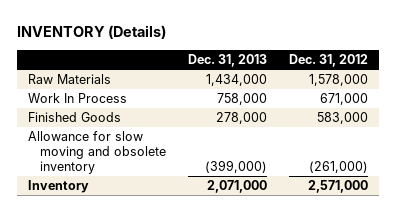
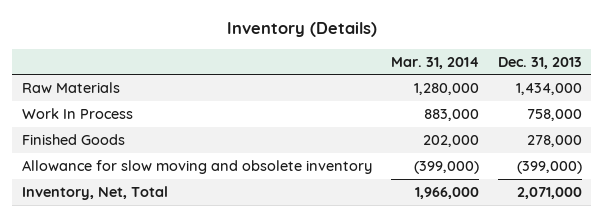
[17,25,167,40] INVENTORY (Details) -> [226,22,377,38] Inventory (Details)
[288,54,368,68] Dec. 31, 2012 -> none
none -> [390,56,479,69] Mar. 31, 2014
[28,180,90,194] Inventory -> [21,185,168,200] Inventory, Net, Total

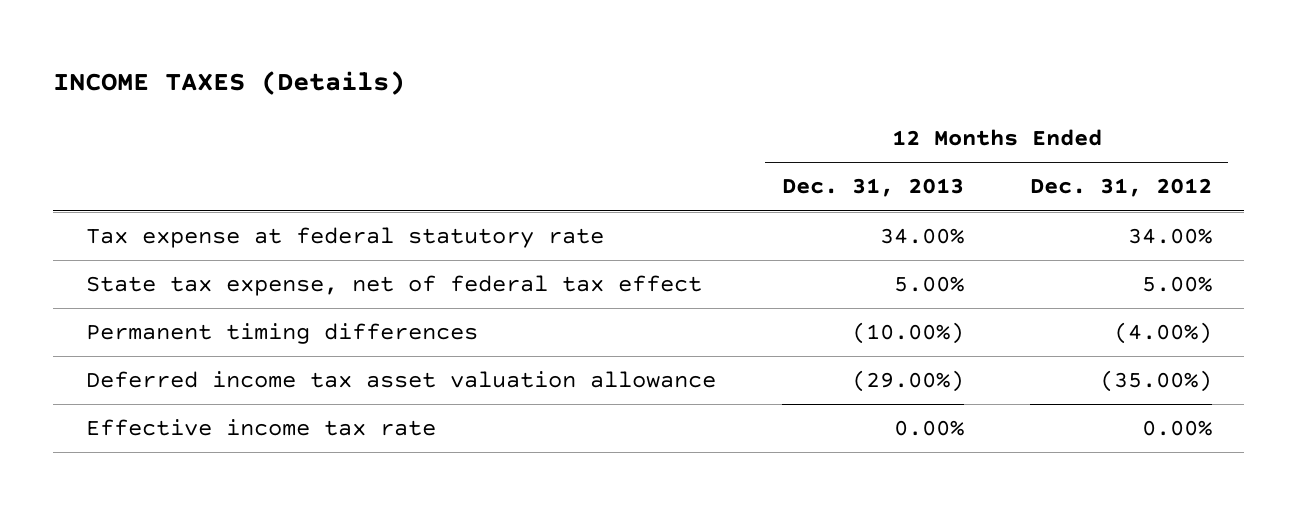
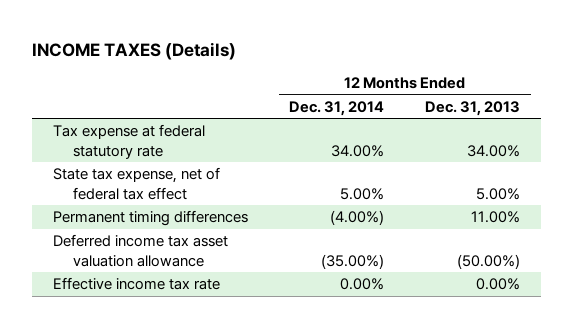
[1029,178,1212,198] Dec. 31, 2012 -> none
none -> [289,100,385,116] Dec. 31, 2014
[851,322,964,345] (10.00%) -> [471,211,521,224] 11.00%
[851,370,964,393] (29.00%) -> [457,253,521,269] (50.00%)

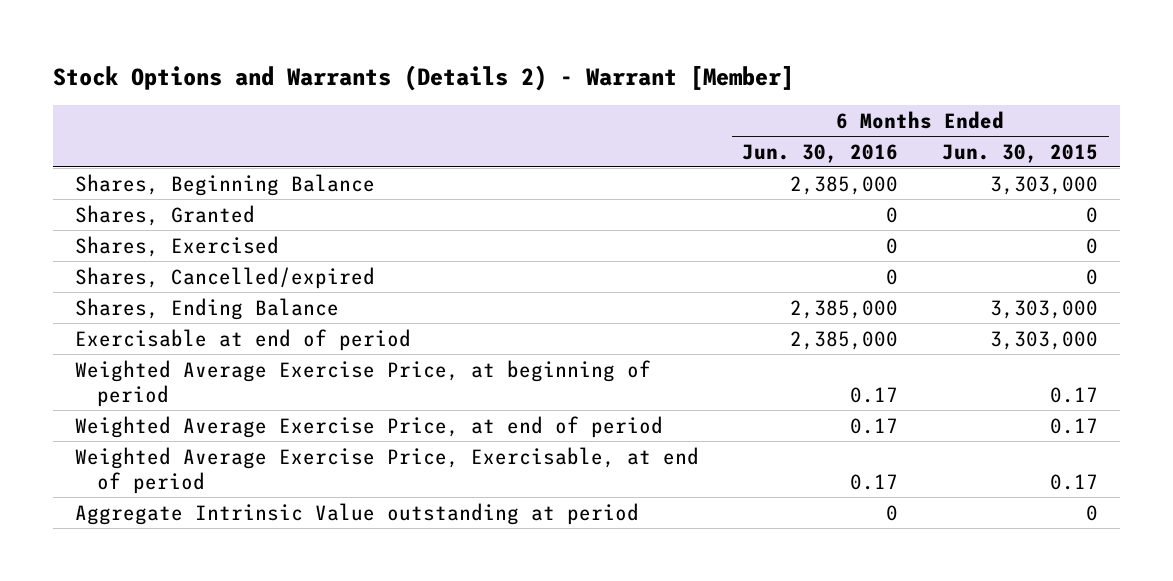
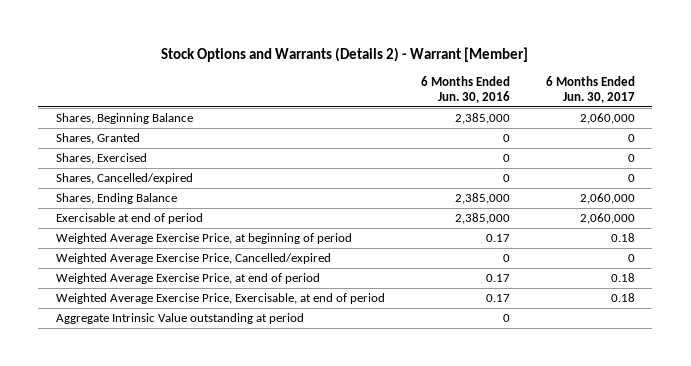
[942,143,1099,163] Jun. 30, 2015 -> none
none -> [545,75,635,104] 6 Months Ended Jun. 30, 2017
none -> [56,253,332,265] Weighted Average Exercise Price, Cancelled/expired

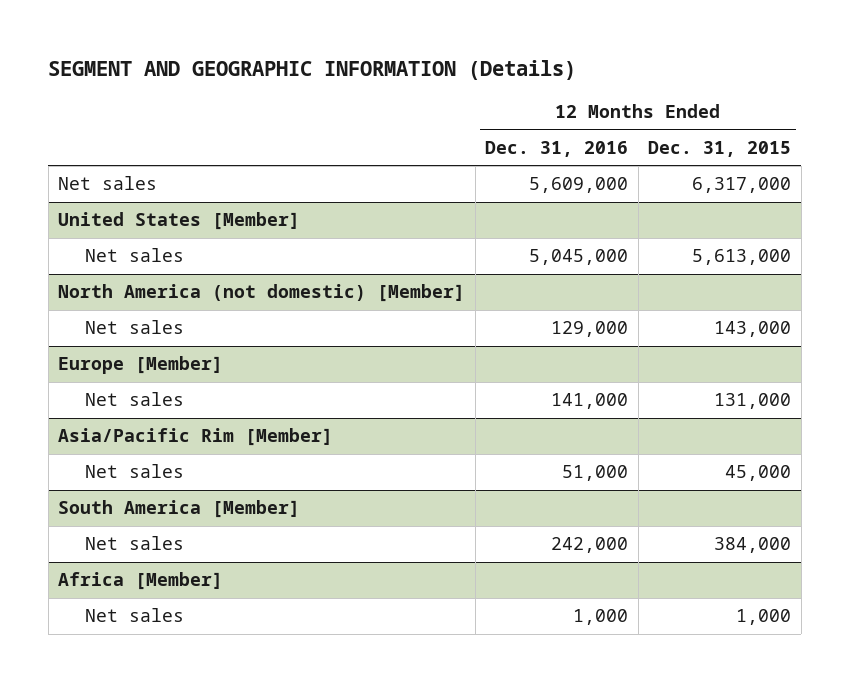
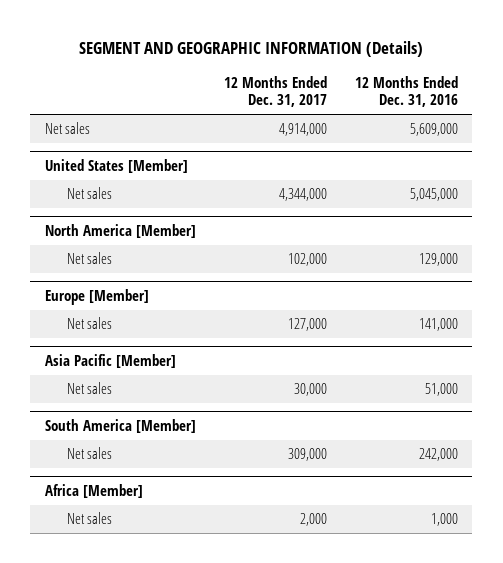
[648,140,792,157] Dec. 31, 2015 -> none
none -> [223,75,327,108] 12 Months Ended Dec. 31, 2017
[58,284,466,303] North America (not domestic) [Member] -> [44,224,196,239] North America [Member]
[58,428,334,447] Asia/Pacific Rim [Member] -> [44,354,176,369] Asia Pacific [Member]

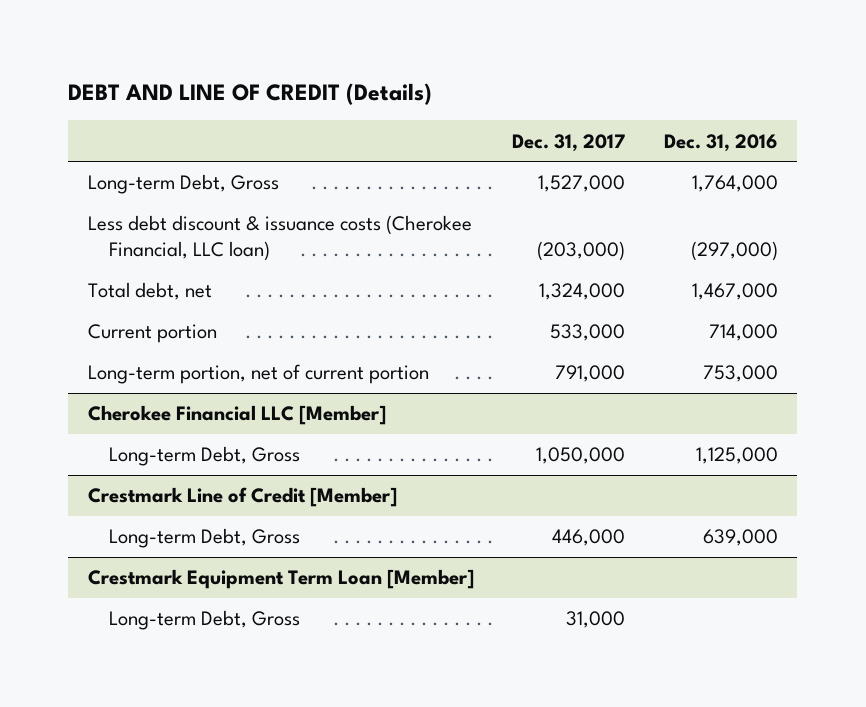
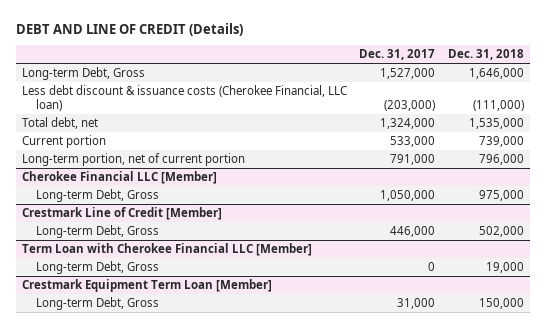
[663,133,778,152] Dec. 31, 2016 -> none
none -> [447,49,524,61] Dec. 31, 2018
none -> [21,243,312,257] Term Loan with Cherokee Financial LLC [Member]
none -> [35,261,159,275] Long-term Debt, Gross

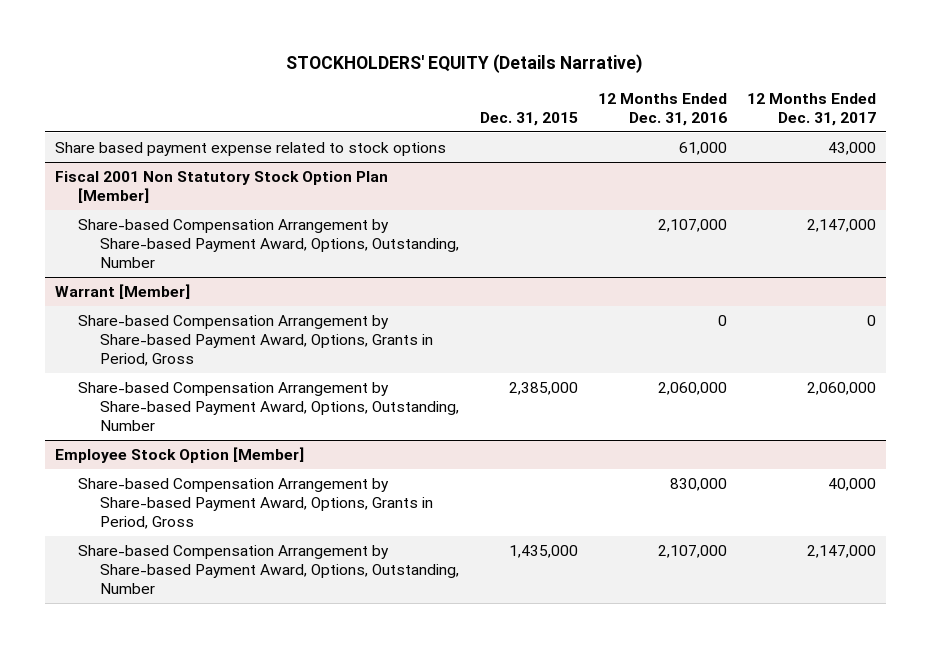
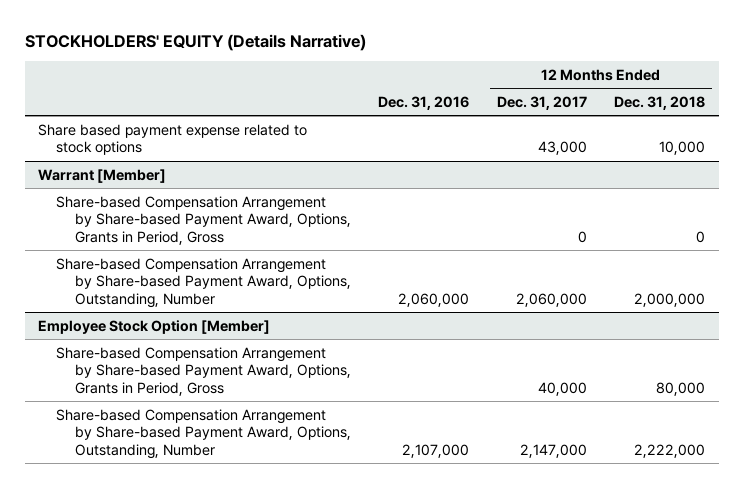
[479,111,578,126] Dec. 31, 2015 -> none
[597,92,727,126] 12 Months Ended Dec. 31, 2016 -> none
none -> [378,95,470,110] Dec. 31, 2016
none -> [614,95,706,110] Dec. 31, 2018
[54,170,388,203] Fiscal 2001 Non Statutory Stock Option Plan [Member] -> none
[77,218,460,269] Share-based Compensation Arrangement by Share-based Payment Award, Options, Outstanding, Number -> none

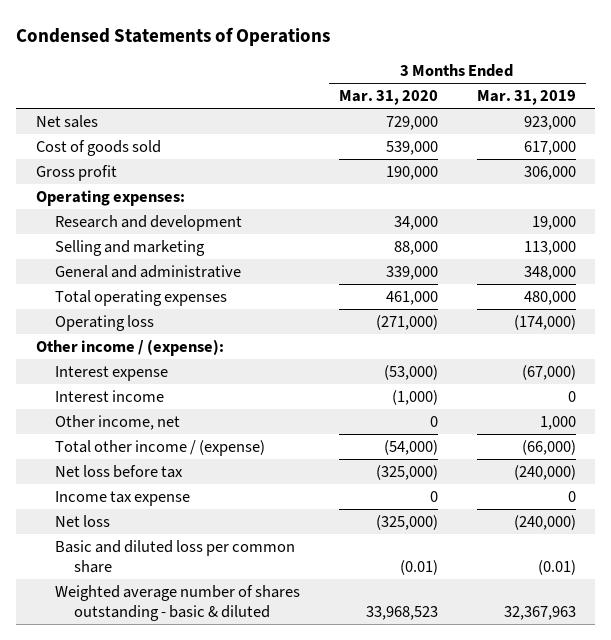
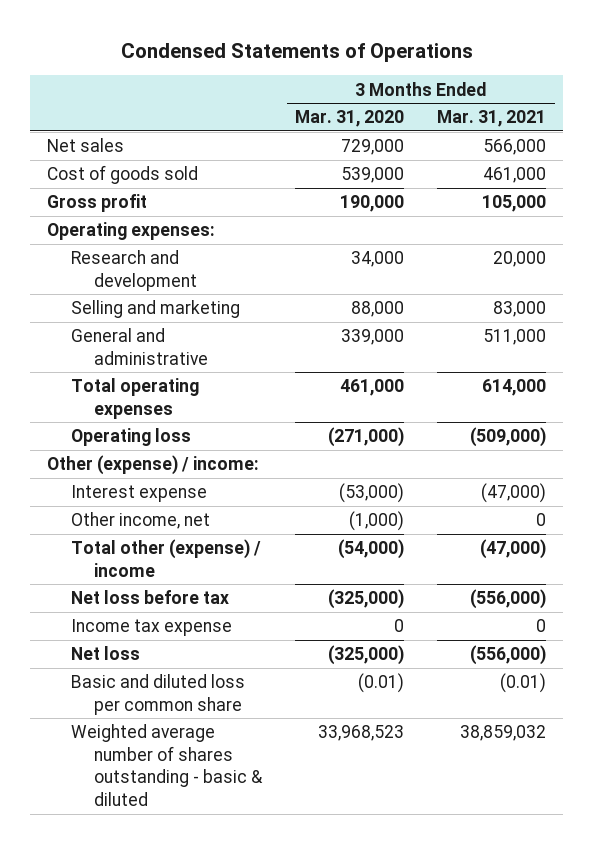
[476,90,576,106] Mar. 31, 2019 -> none
none -> [437,110,547,128] Mar. 31, 2021
[35,338,224,356] Other income / (expense): -> [46,455,259,476] Other (expense) / income:
[55,389,165,402] Interest income -> none
[429,415,438,427] 0 -> [349,511,405,532] (1,000)
[55,439,266,456] Total other income / (expense) -> [70,539,261,577] Total other (expense) / income

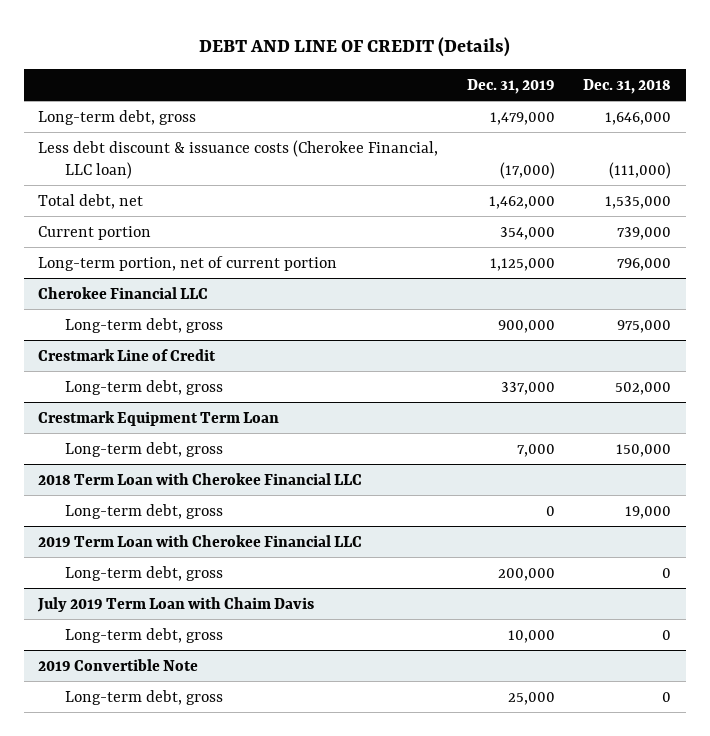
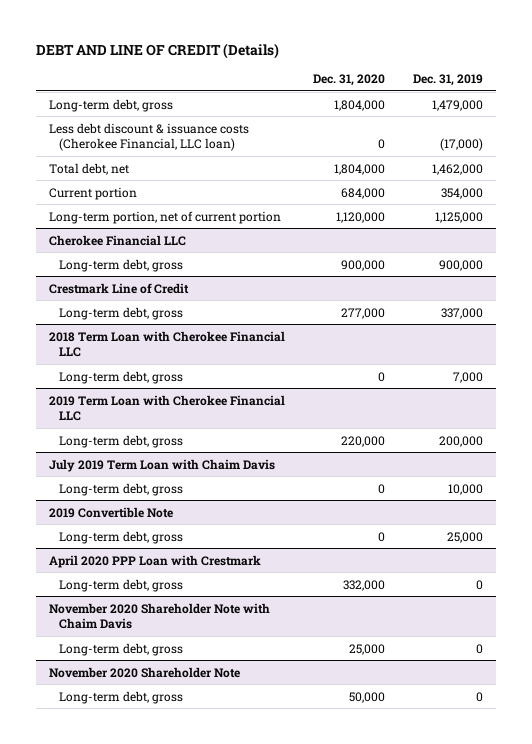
[583,78,672,94] Dec. 31, 2018 -> none
none -> [312,74,385,87] Dec. 31, 2020
[38,410,280,426] Crestmark Equipment Term Loan -> none
[65,441,224,457] Long-term debt, gross -> none
[545,505,555,516] 0 -> [452,371,483,383] 7,000
none -> [49,554,262,568] April 2020 PPP Loan with Crestmark
none -> [58,578,183,592] Long-term debt, gross
none -> [49,602,271,629] November 2020 Shareholder Note with Chaim Davis
none -> [58,642,183,656] Long-term debt, gross
none -> [49,666,241,678] November 2020 Shareholder Note
none -> [58,690,183,704] Long-term debt, gross

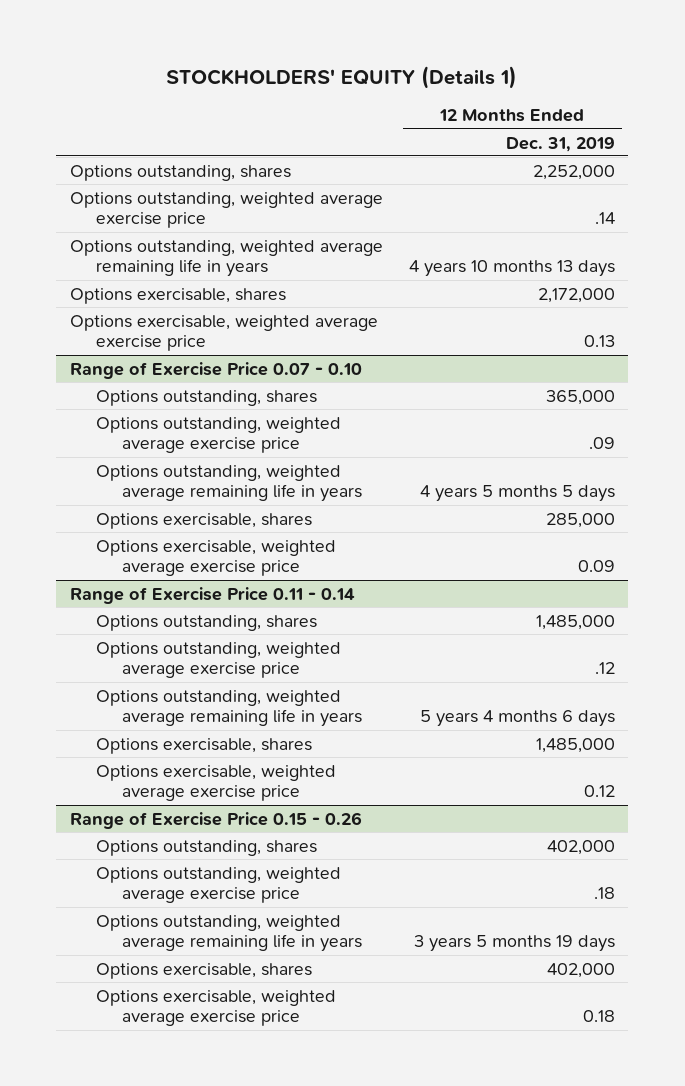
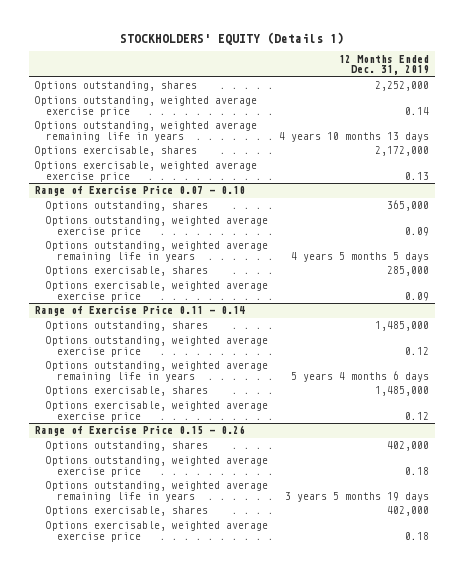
[595,212,616,225] .14 -> [405,106,430,115] 0.14
[589,437,616,450] .09 -> [405,226,430,236] 0.09
[595,662,616,675] .12 -> [405,346,430,355] 0.12
[594,887,616,900] .18 -> [405,466,430,475] 0.18

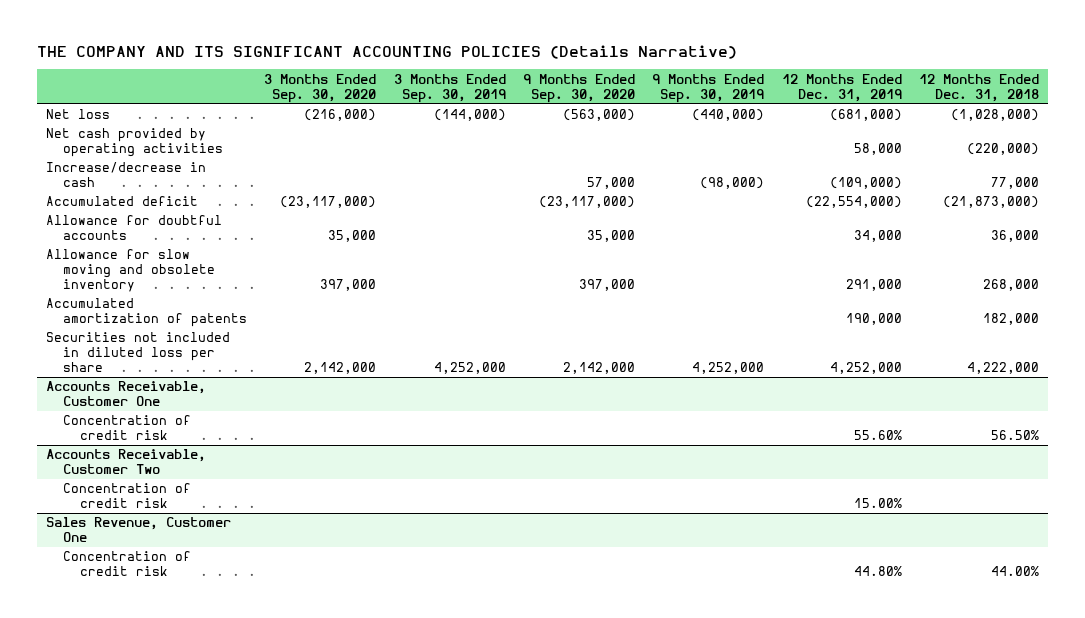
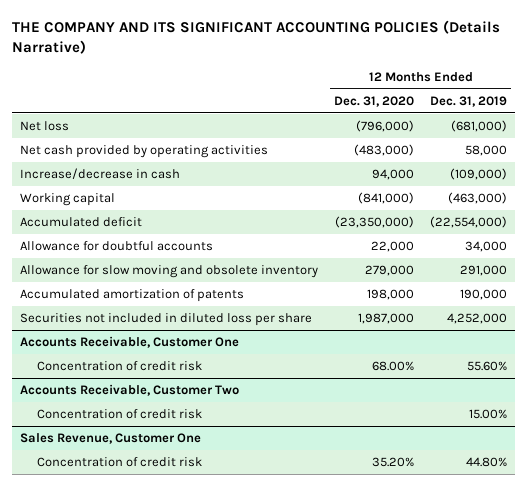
[264,73,377,103] 3 Months Ended Sep. 30, 2020 -> none
[393,73,506,103] 3 Months Ended Sep. 30, 2019 -> none
[522,73,635,103] 9 Months Ended Sep. 30, 2020 -> none
[652,73,765,103] 9 Months Ended Sep. 30, 2019 -> none
[918,73,1039,102] 12 Months Ended Dec. 31, 2018 -> none
none -> [334,95,415,107] Dec. 31, 2020
none -> [20,192,116,206] Working capital

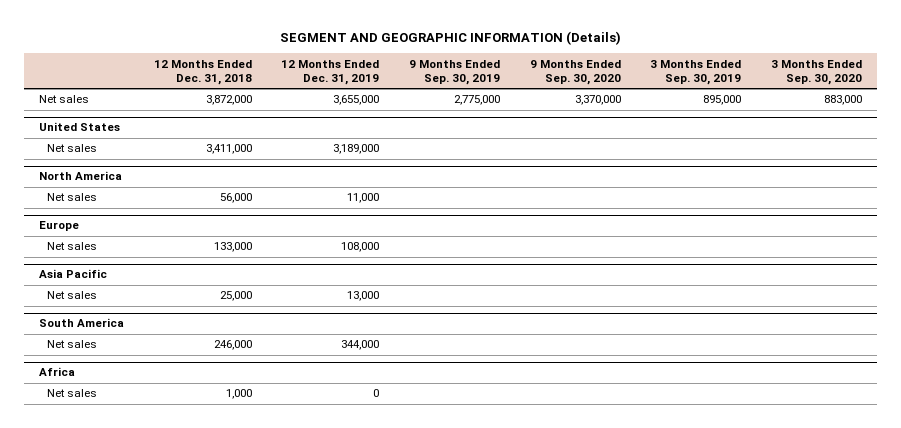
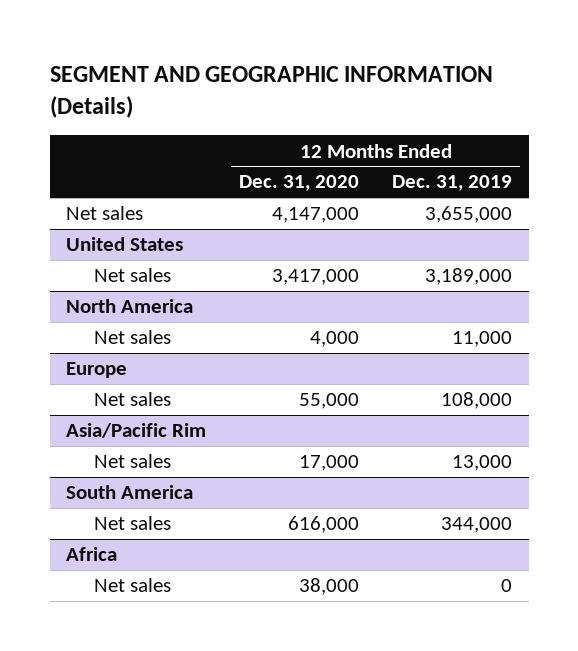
[153,59,252,85] 12 Months Ended Dec. 31, 2018 -> none
[409,59,501,85] 9 Months Ended Sep. 30, 2019 -> none
[529,59,621,85] 9 Months Ended Sep. 30, 2020 -> none
[650,59,742,85] 3 Months Ended Sep. 30, 2019 -> none
[771,59,863,85] 3 Months Ended Sep. 30, 2020 -> none
none -> [239,175,360,192] Dec. 31, 2020
[38,269,107,279] Asia Pacific -> [66,423,207,439] Asia/Pacific Rim

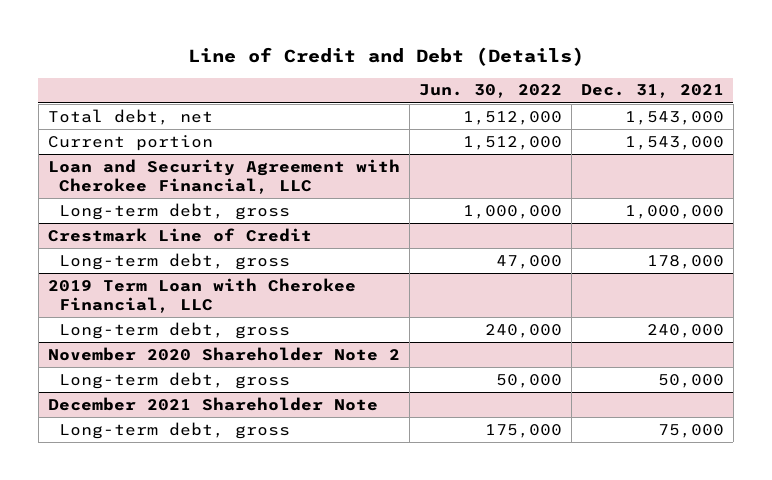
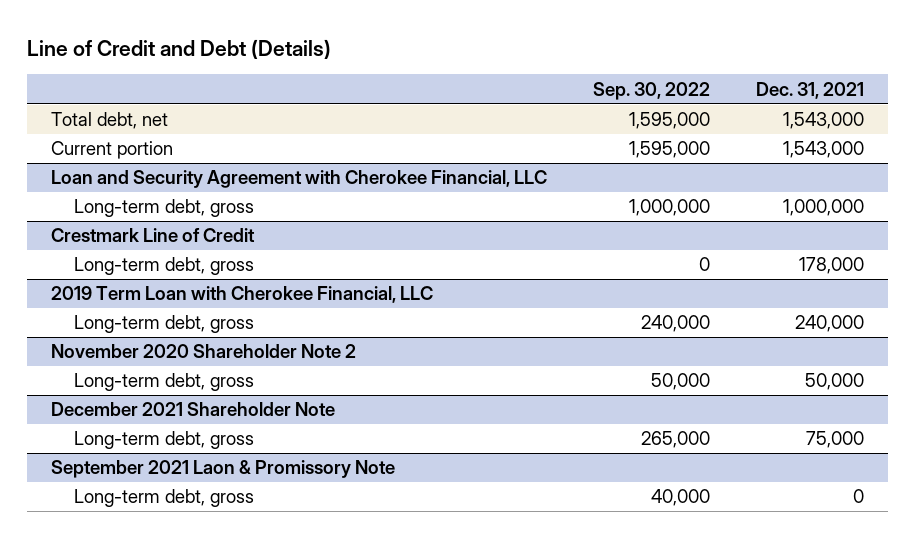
[418,84,562,99] Jun. 30, 2022 -> none
none -> [592,81,710,100] Sep. 30, 2022
none -> [50,460,395,479] September 2021 Laon & Promissory Note
none -> [74,489,255,508] Long-term debt, gross

